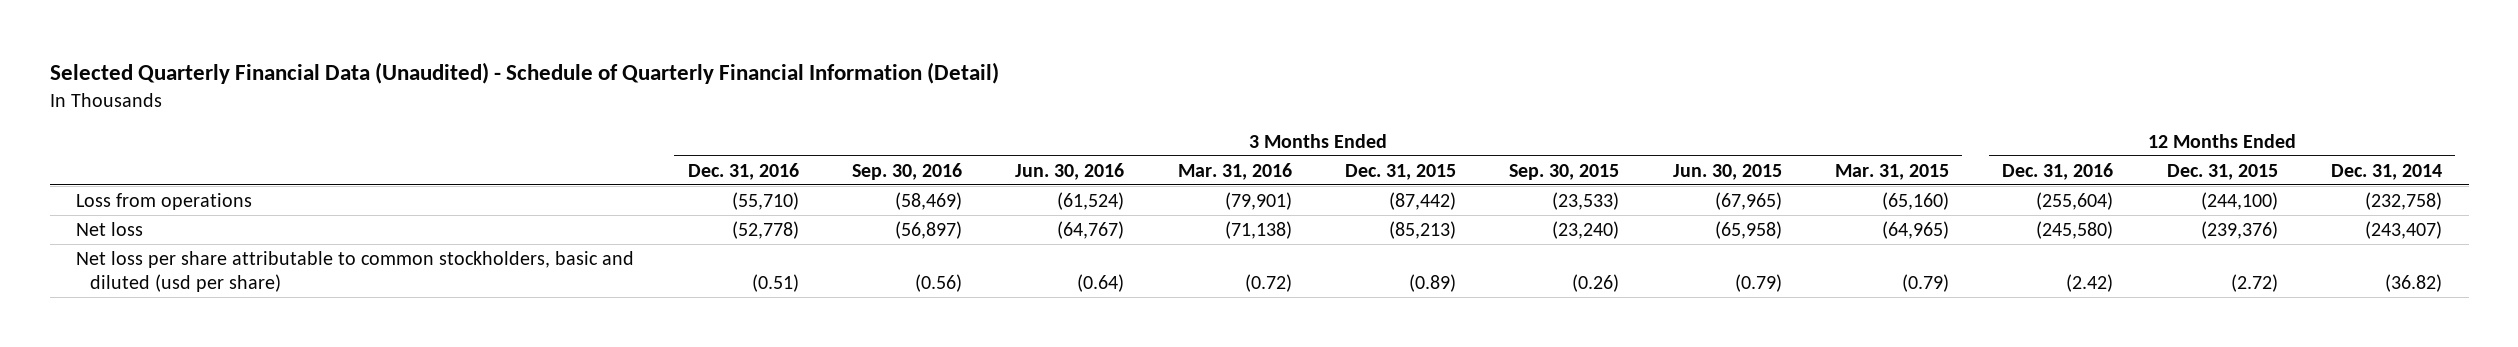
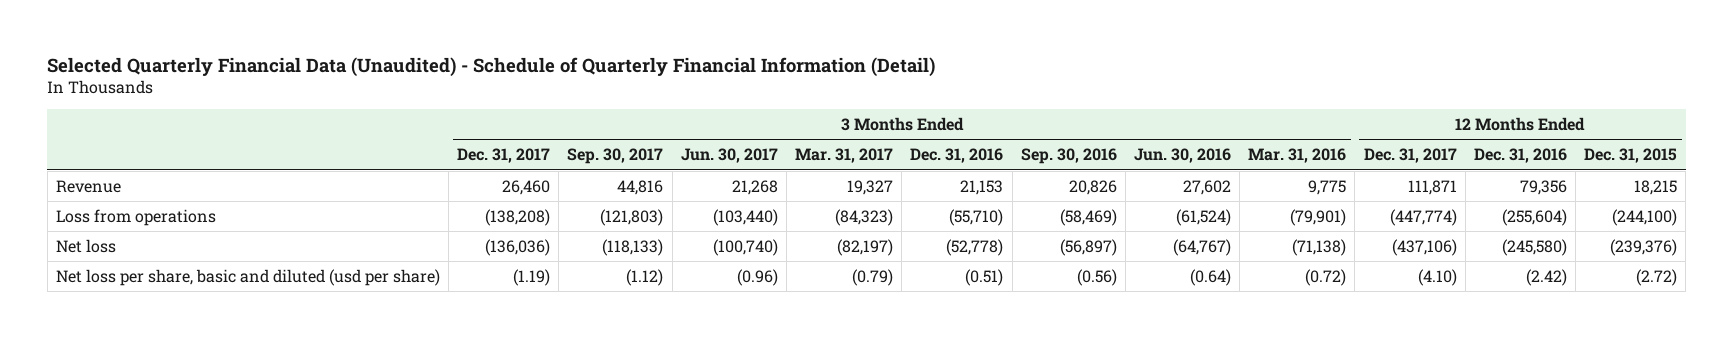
[1345,163,1457,180] Dec. 31, 2015 -> none
[1509,163,1620,180] Sep. 30, 2015 -> none
[1672,163,1782,180] Jun. 30, 2015 -> none
[1835,163,1950,180] Mar. 31, 2015 -> none
[2331,163,2443,180] Dec. 31, 2014 -> none
none -> [457,148,551,164] Dec. 31, 2017
none -> [567,148,664,165] Sep. 30, 2017
none -> [680,148,778,164] Jun. 30, 2017
none -> [795,148,894,164] Mar. 31, 2017
none -> [1363,148,1457,164] Dec. 31, 2017
none -> [55,179,121,193] Revenue
[76,250,635,292] Net loss per share attributable to common stockholders, basic and diluted (usd per share) -> [55,268,440,286] Net loss per share, basic and diluted (usd per share)

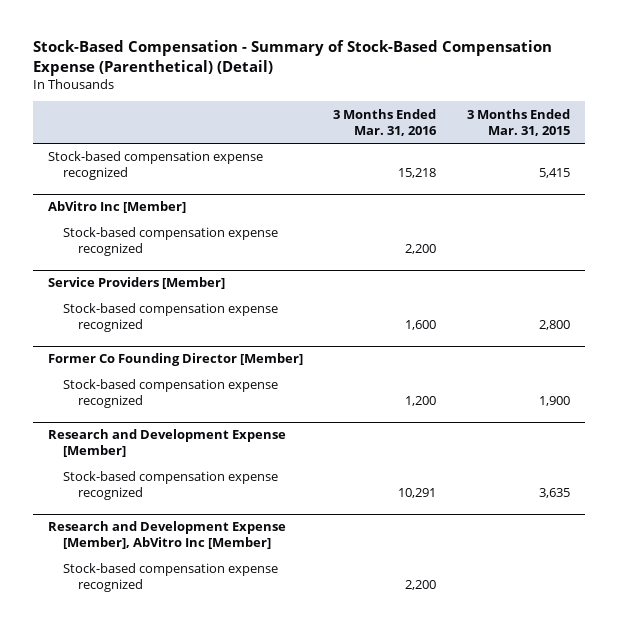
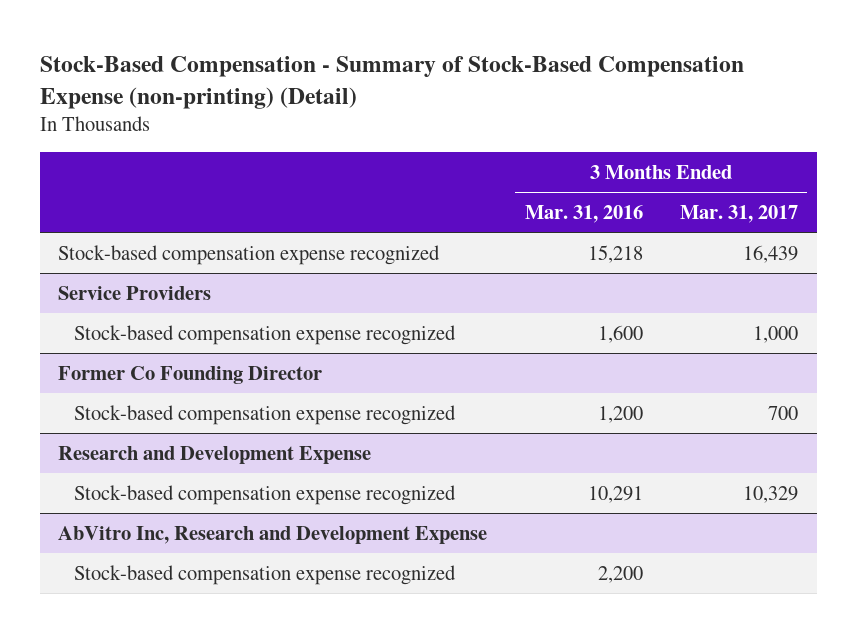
[32,40,552,76] Stock-Based Compensation - Summary of Stock-Based Compensation Expense (Parenthetical) (Detail) -> [39,55,744,109] Stock-Based Compensation - Summary of Stock-Based Compensation Expense (non-printing) (Detail)
[466,108,570,136] 3 Months Ended Mar. 31, 2015 -> none
none -> [680,205,799,224] Mar. 31, 2017
[47,201,186,214] AbVitro Inc [Member] -> none
[62,227,278,257] Stock-based compensation expense recognized -> none
[47,277,225,290] Service Providers [Member] -> [58,285,212,300] Service Providers
[47,353,303,367] Former Co Founding Director [Member] -> [58,365,323,384] Former Co Founding Director
[47,429,286,458] Research and Development Expense [Member] -> [58,445,372,464] Research and Development Expense
[47,521,286,550] Research and Development Expense [Member], AbVitro Inc [Member] -> [58,525,488,544] AbVitro Inc, Research and Development Expense

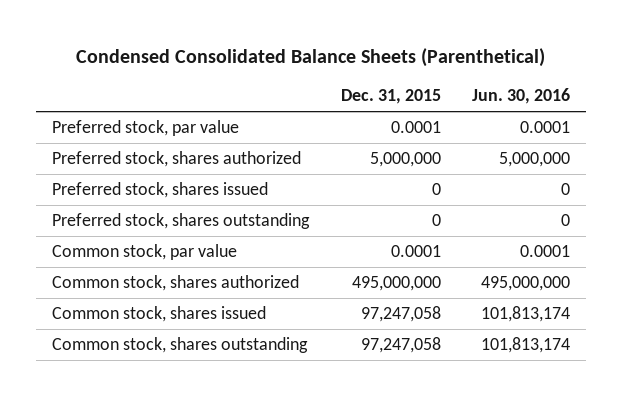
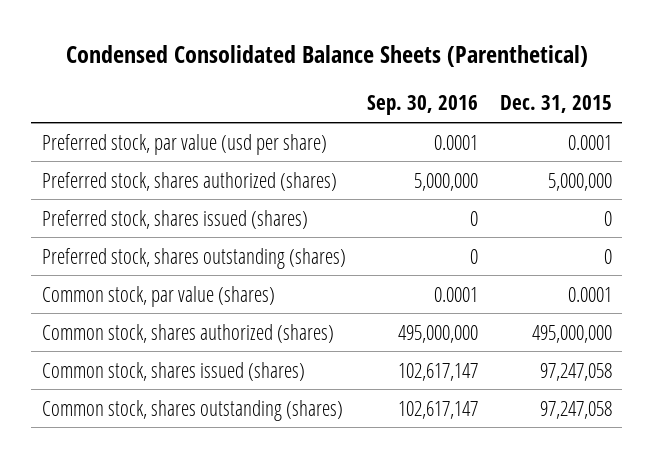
[472,88,571,105] Jun. 30, 2016 -> none
none -> [367,95,479,116] Sep. 30, 2016
[52,119,240,136] Preferred stock, par value -> [41,133,327,155] Preferred stock, par value (usd per share)
[52,150,302,167] Preferred stock, shares authorized -> [41,171,337,191] Preferred stock, shares authorized (shares)
[52,181,269,198] Preferred stock, shares issued -> [41,209,308,229] Preferred stock, shares issued (shares)
[52,212,311,229] Preferred stock, shares outstanding -> [41,247,346,269] Preferred stock, shares outstanding (shares)
[52,243,238,260] Common stock, par value -> [41,285,275,307] Common stock, par value (shares)
[52,274,300,291] Common stock, shares authorized -> [41,323,334,343] Common stock, shares authorized (shares)
[52,305,267,322] Common stock, shares issued -> [41,361,305,381] Common stock, shares issued (shares)
[52,336,309,353] Common stock, shares outstanding -> [41,399,343,421] Common stock, shares outstanding (shares)

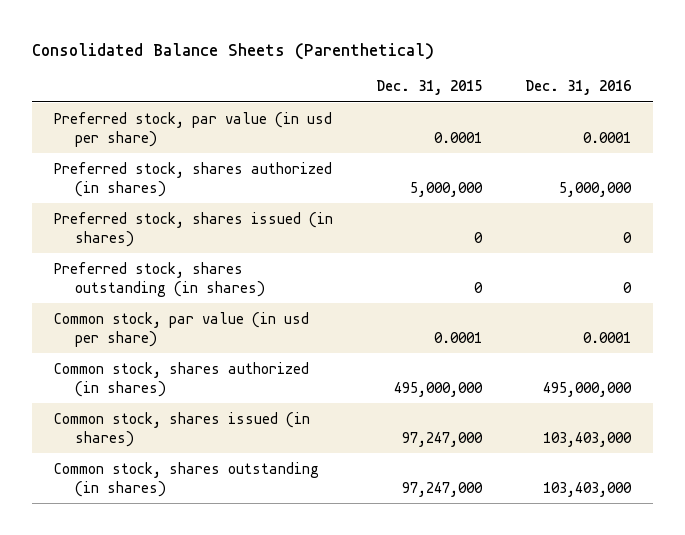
[65,45,588,68] Condensed Consolidated Balance Sheets (Parenthetical) -> [32,42,435,60] Consolidated Balance Sheets (Parenthetical)
[367,95,479,116] Sep. 30, 2016 -> none
none -> [525,80,632,96] Dec. 31, 2016
[41,133,327,155] Preferred stock, par value (usd per share) -> [53,111,332,147] Preferred stock, par value (in usd per share)
[41,171,337,191] Preferred stock, shares authorized (shares) -> [53,161,332,197] Preferred stock, shares authorized (in shares)
[41,209,308,229] Preferred stock, shares issued (shares) -> [53,211,333,247] Preferred stock, shares issued (in shares)
[41,247,346,269] Preferred stock, shares outstanding (shares) -> [53,261,265,297] Preferred stock, shares outstanding (in shares)
[41,285,275,307] Common stock, par value (shares) -> [53,311,309,347] Common stock, par value (in usd per share)
[41,323,334,343] Common stock, shares authorized (shares) -> [53,361,309,397] Common stock, shares authorized (in shares)
[41,361,305,381] Common stock, shares issued (shares) -> [53,411,310,447] Common stock, shares issued (in shares)
[539,362,612,381] 97,247,058 -> [402,431,484,447] 97,247,000
[41,399,343,421] Common stock, shares outstanding (shares) -> [53,461,319,497] Common stock, shares outstanding (in shares)
[539,400,612,419] 97,247,058 -> [402,481,484,497] 97,247,000

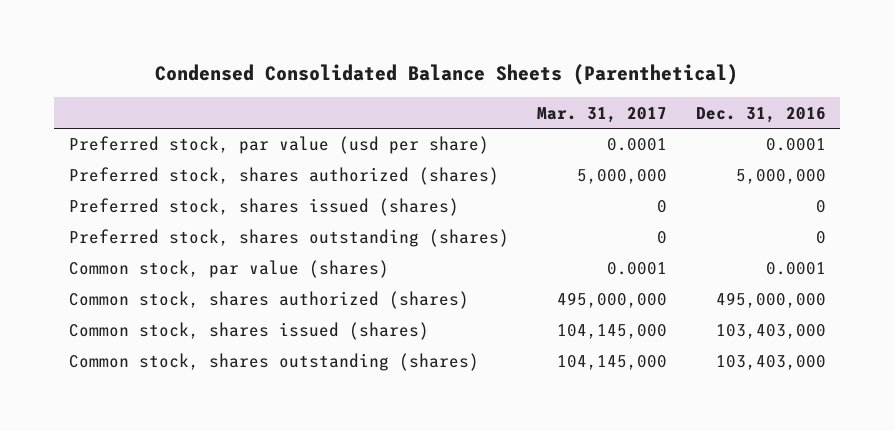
[32,42,435,60] Consolidated Balance Sheets (Parenthetical) -> [155,64,739,86] Condensed Consolidated Balance Sheets (Parenthetical)
[376,80,483,96] Dec. 31, 2015 -> none
none -> [537,106,668,123] Mar. 31, 2017
[53,111,332,147] Preferred stock, par value (in usd per share) -> [68,136,489,155] Preferred stock, par value (usd per share)
[53,161,332,197] Preferred stock, shares authorized (in shares) -> [68,167,499,186] Preferred stock, shares authorized (shares)
[53,211,333,247] Preferred stock, shares issued (in shares) -> [68,198,459,217] Preferred stock, shares issued (shares)
[53,261,265,297] Preferred stock, shares outstanding (in shares) -> [68,229,509,248] Preferred stock, shares outstanding (shares)
[53,311,309,347] Common stock, par value (in usd per share) -> [68,260,389,279] Common stock, par value (shares)
[53,361,309,397] Common stock, shares authorized (in shares) -> [68,291,469,310] Common stock, shares authorized (shares)
[53,411,310,447] Common stock, shares issued (in shares) -> [68,322,429,341] Common stock, shares issued (shares)
[53,461,319,497] Common stock, shares outstanding (in shares) -> [68,353,479,372] Common stock, shares outstanding (shares)

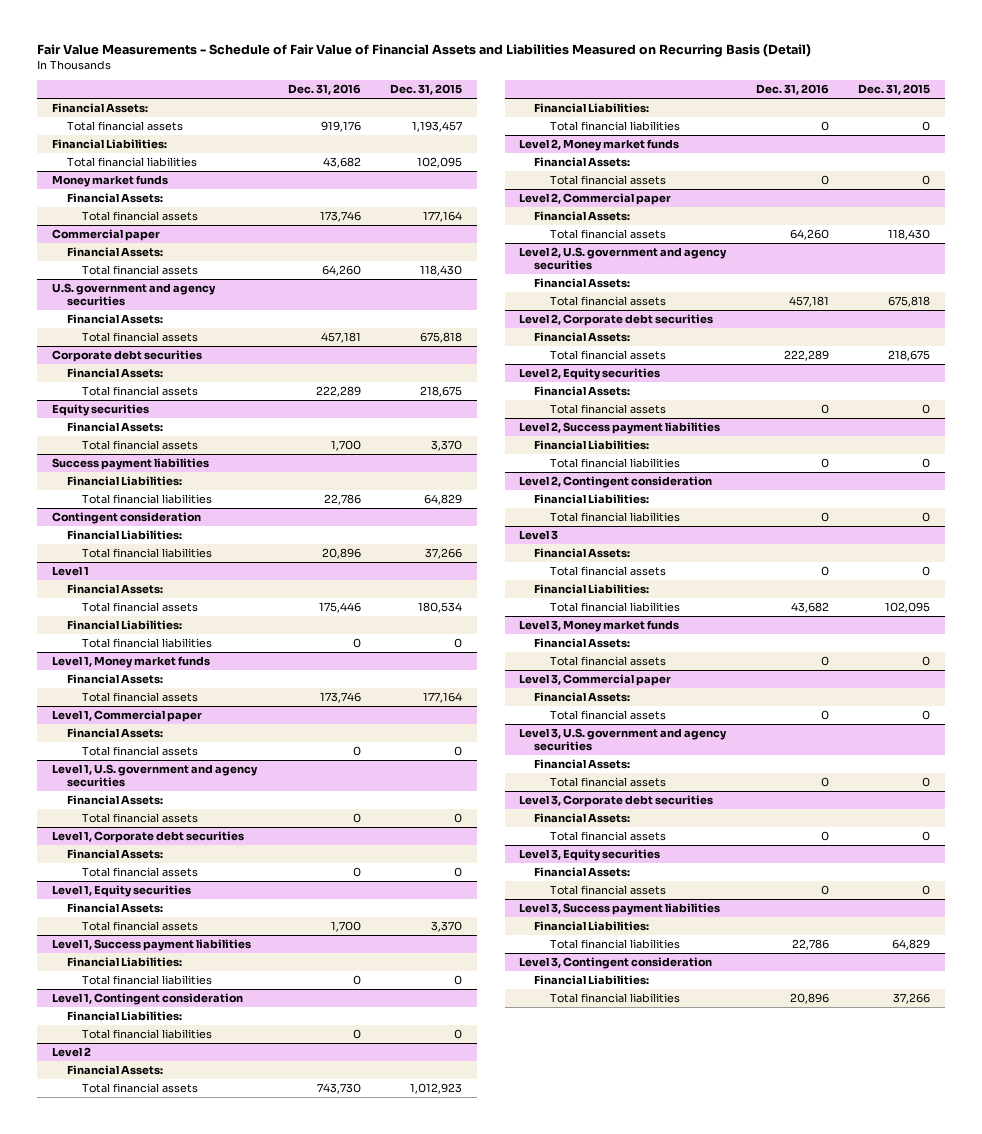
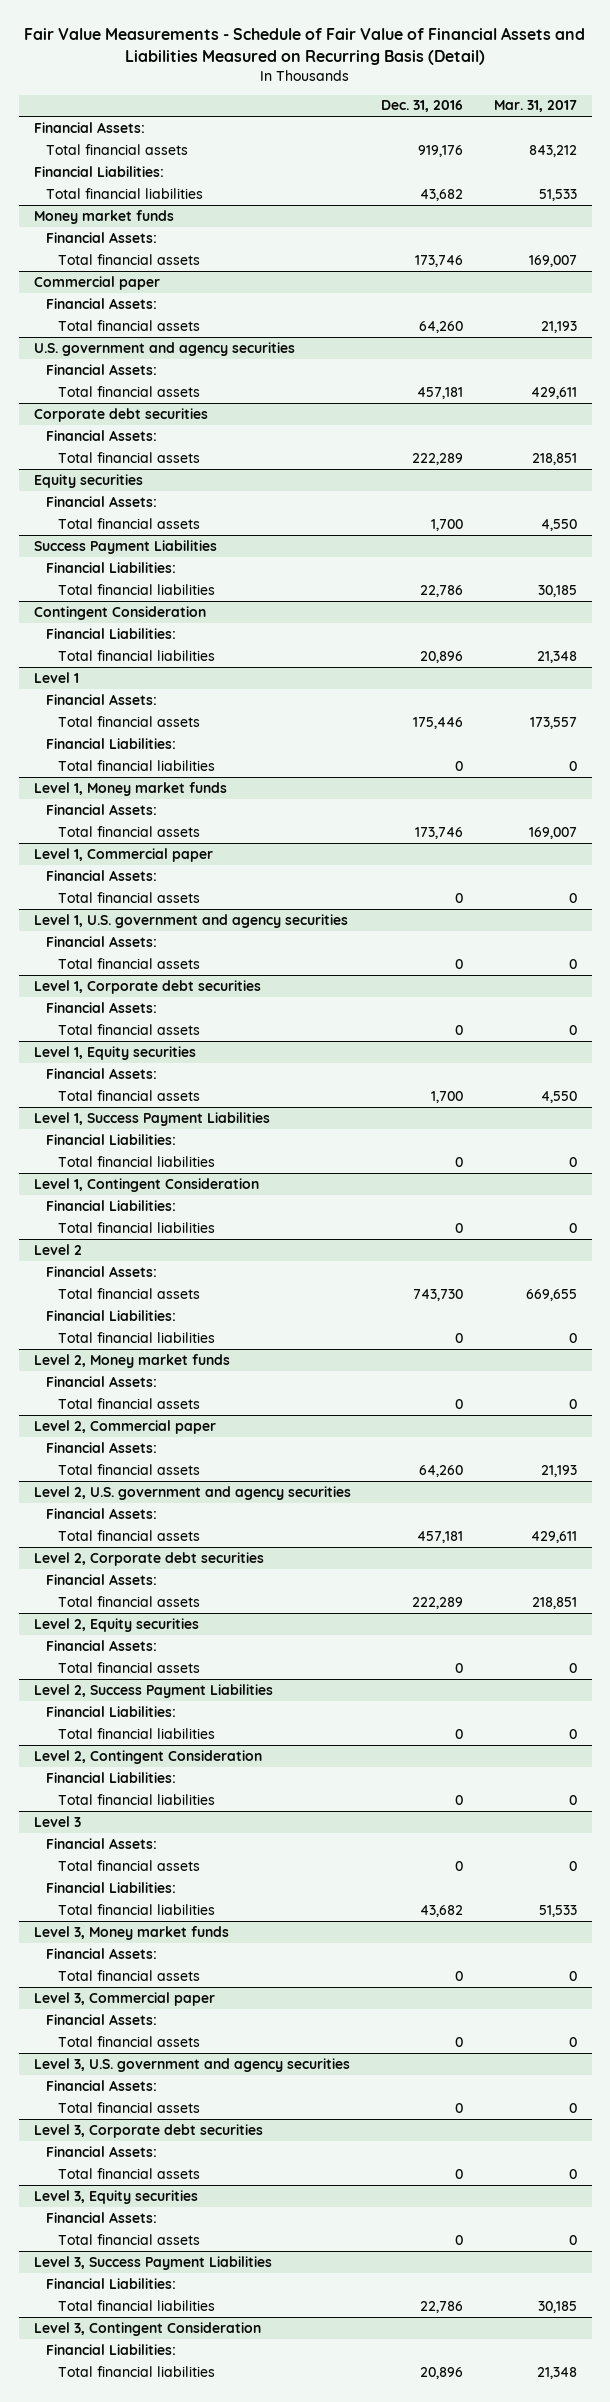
[390,84,463,96] Dec. 31, 2015 -> none
none -> [493,100,577,113] Mar. 31, 2017
[51,458,209,471] Success payment liabilities -> [33,539,217,554] Success Payment Liabilities
[51,512,201,525] Contingent consideration -> [33,605,206,620] Contingent Consideration
[51,939,251,952] Level 1, Success payment liabilities -> [33,1111,270,1126] Level 1, Success Payment Liabilities
[51,993,243,1006] Level 1, Contingent consideration -> [33,1177,259,1192] Level 1, Contingent Consideration
[519,422,721,435] Level 2, Success payment liabilities -> [33,1683,273,1698] Level 2, Success Payment Liabilities
[519,476,713,489] Level 2, Contingent consideration -> [33,1749,262,1764] Level 2, Contingent Consideration
[519,903,721,916] Level 3, Success payment liabilities -> [33,2255,272,2270] Level 3, Success Payment Liabilities
[519,957,713,970] Level 3, Contingent consideration -> [33,2321,261,2336] Level 3, Contingent Consideration

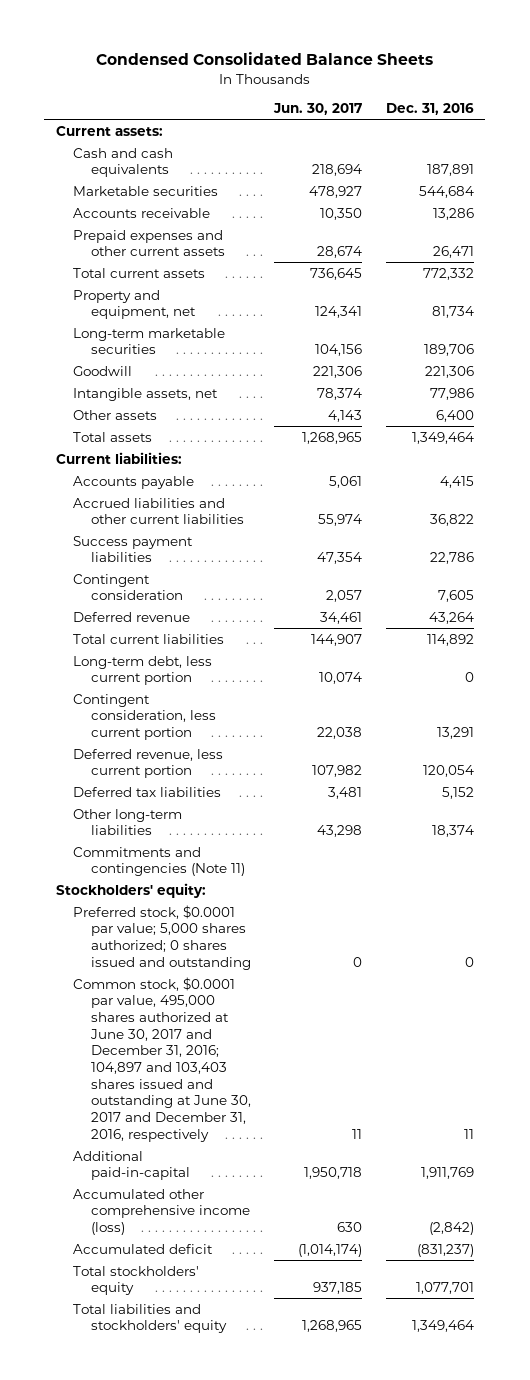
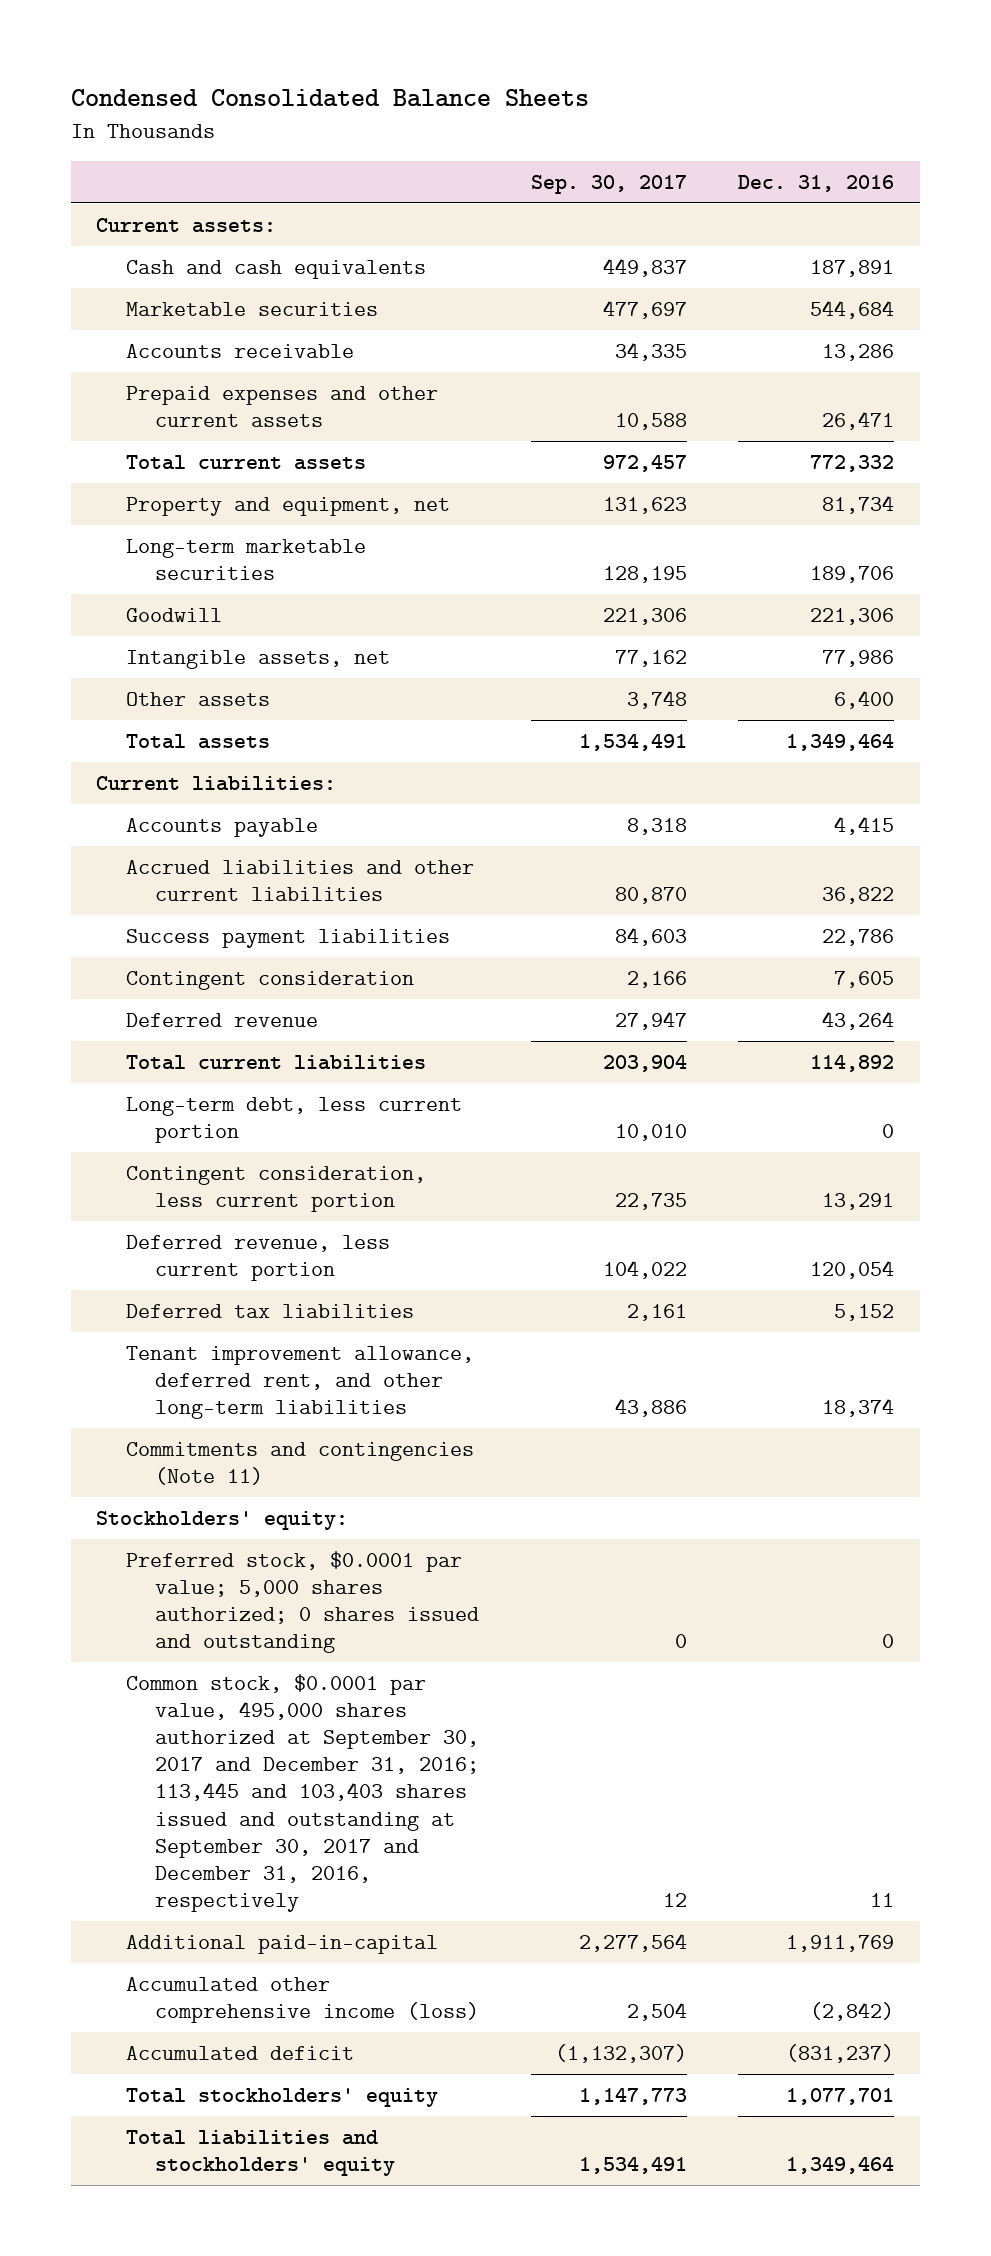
[273,103,363,116] Jun. 30, 2017 -> none
none -> [530,174,687,194] Sep. 30, 2017
[73,808,183,836] Other long-term liabilities -> [125,1346,474,1420] Tenant improvement allowance, deferred rent, and other long-term liabilities
[73,976,251,1142] Common stock, $0.0001 par value, 495,000 shares authorized at June 30, 2017 and December 31, 2016; 104,897 and 103,403 shares issued and outstanding at June 30, 2017 and December 31, 2016, respectively -> [125,1674,480,1912] Common stock, $0.0001 par value, 495,000 shares authorized at September 30, 2017 and December 31, 2016; 113,445 and 103,403 shares issued and outstanding at September 30, 2017 and December 31, 2016, respectively

